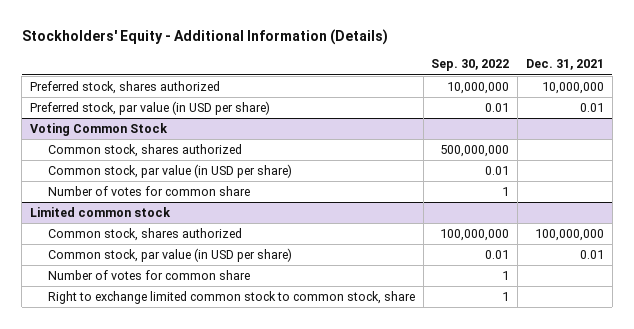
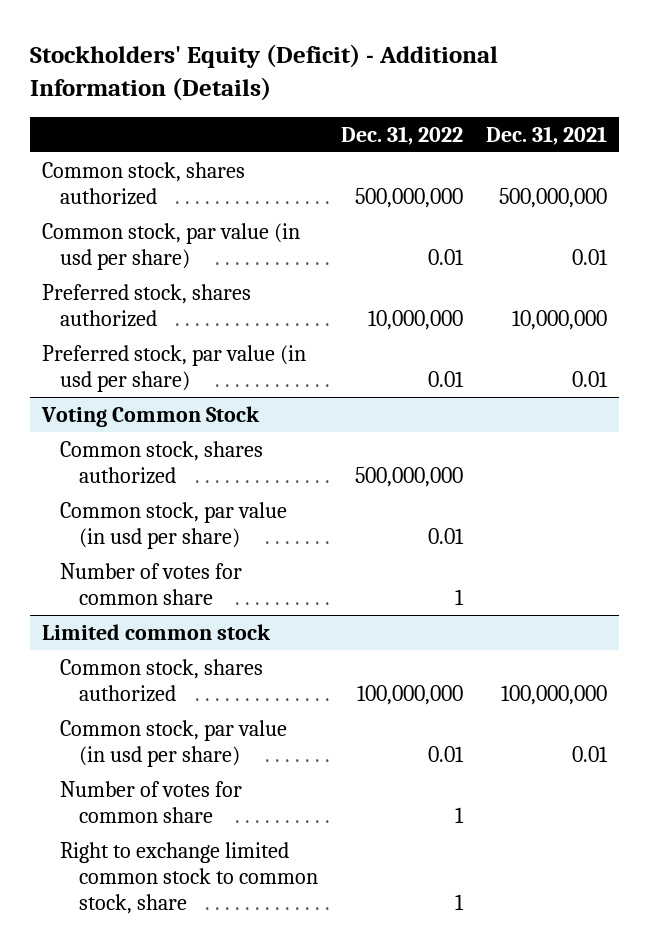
[21,29,388,46] Stockholders' Equity - Additional Information (Details) -> [29,44,498,102] Stockholders' Equity (Deficit) - Additional Information (Details)
[431,59,510,72] Sep. 30, 2022 -> none
none -> [341,125,464,145] Dec. 31, 2022
none -> [41,161,245,205] Common stock, shares authorized
none -> [41,222,300,270] Common stock, par value (in usd per share)
[30,100,271,115] Preferred stock, par value (in USD per share) -> [41,344,306,392] Preferred stock, par value (in usd per share)
[47,163,292,178] Common stock, par value (in USD per share) -> [60,501,288,549] Common stock, par value (in usd per share)
[47,247,292,262] Common stock, par value (in USD per share) -> [60,719,288,767] Common stock, par value (in usd per share)

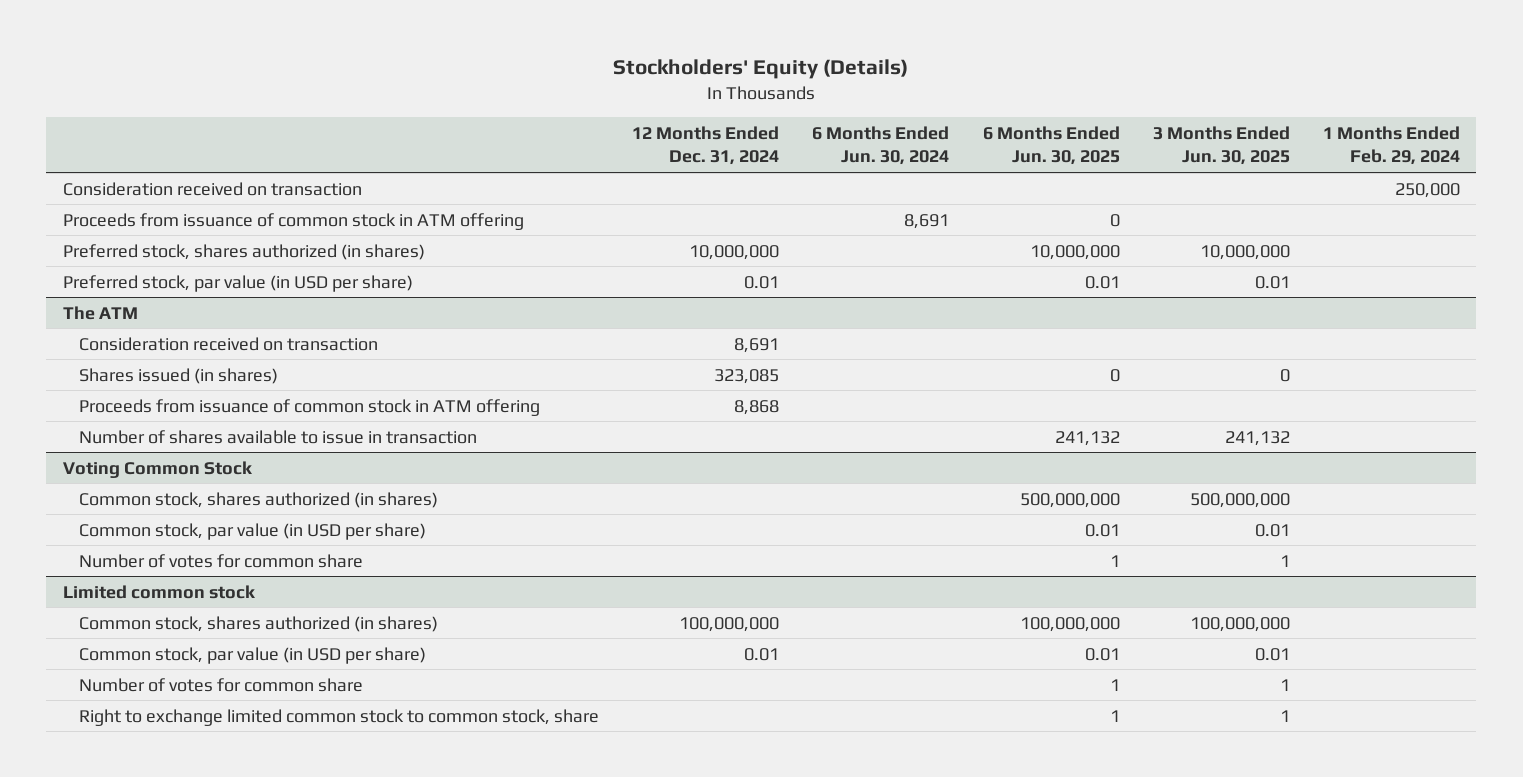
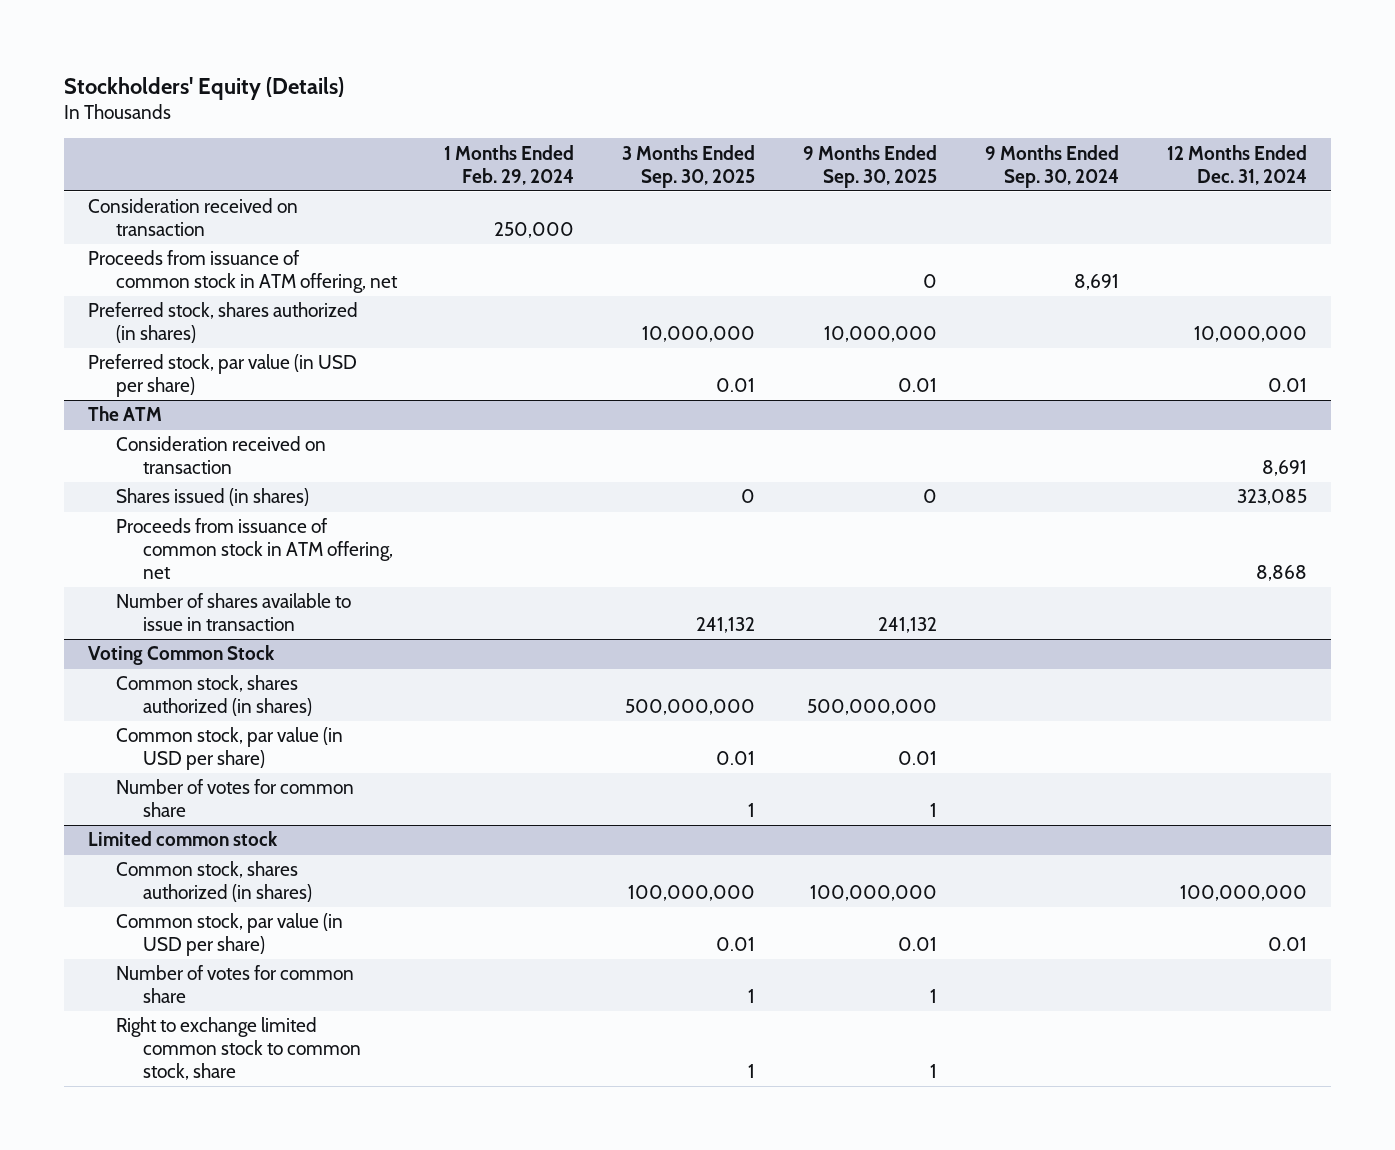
[812,125,950,166] 6 Months Ended Jun. 30, 2024 -> none
[982,125,1120,166] 6 Months Ended Jun. 30, 2025 -> none
[1152,125,1290,166] 3 Months Ended Jun. 30, 2025 -> none
none -> [622,144,756,188] 3 Months Ended Sep. 30, 2025
none -> [803,144,938,188] 9 Months Ended Sep. 30, 2025
none -> [985,144,1120,188] 9 Months Ended Sep. 30, 2024
[62,212,524,230] Proceeds from issuance of common stock in ATM offering -> [88,250,398,294] Proceeds from issuance of common stock in ATM offering, net
[79,398,541,416] Proceeds from issuance of common stock in ATM offering -> [115,518,394,580] Proceeds from issuance of common stock in ATM offering, net

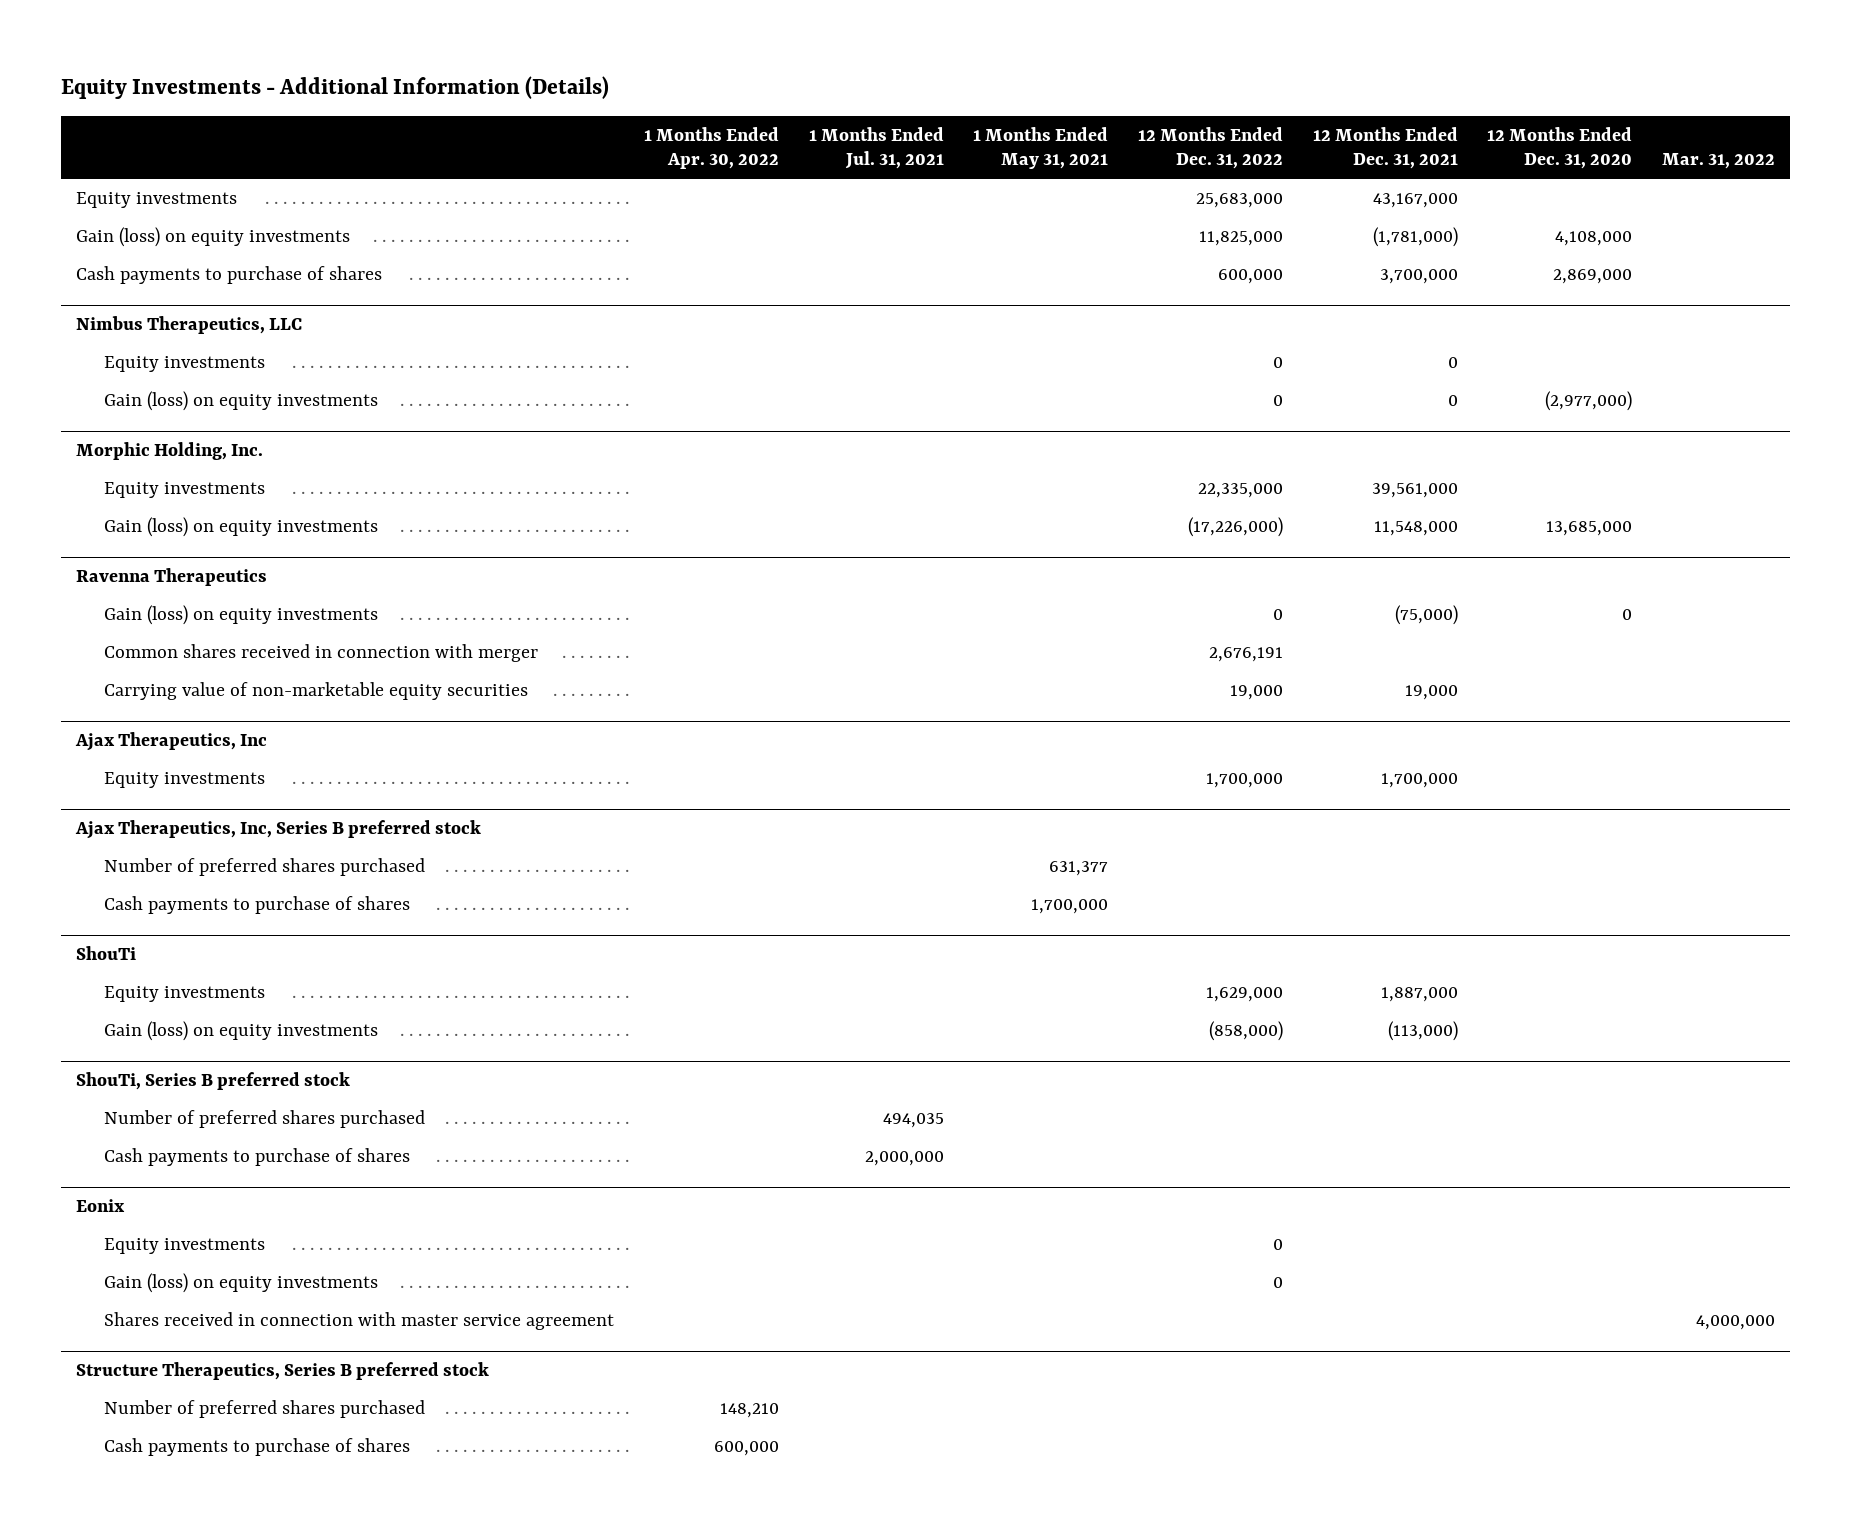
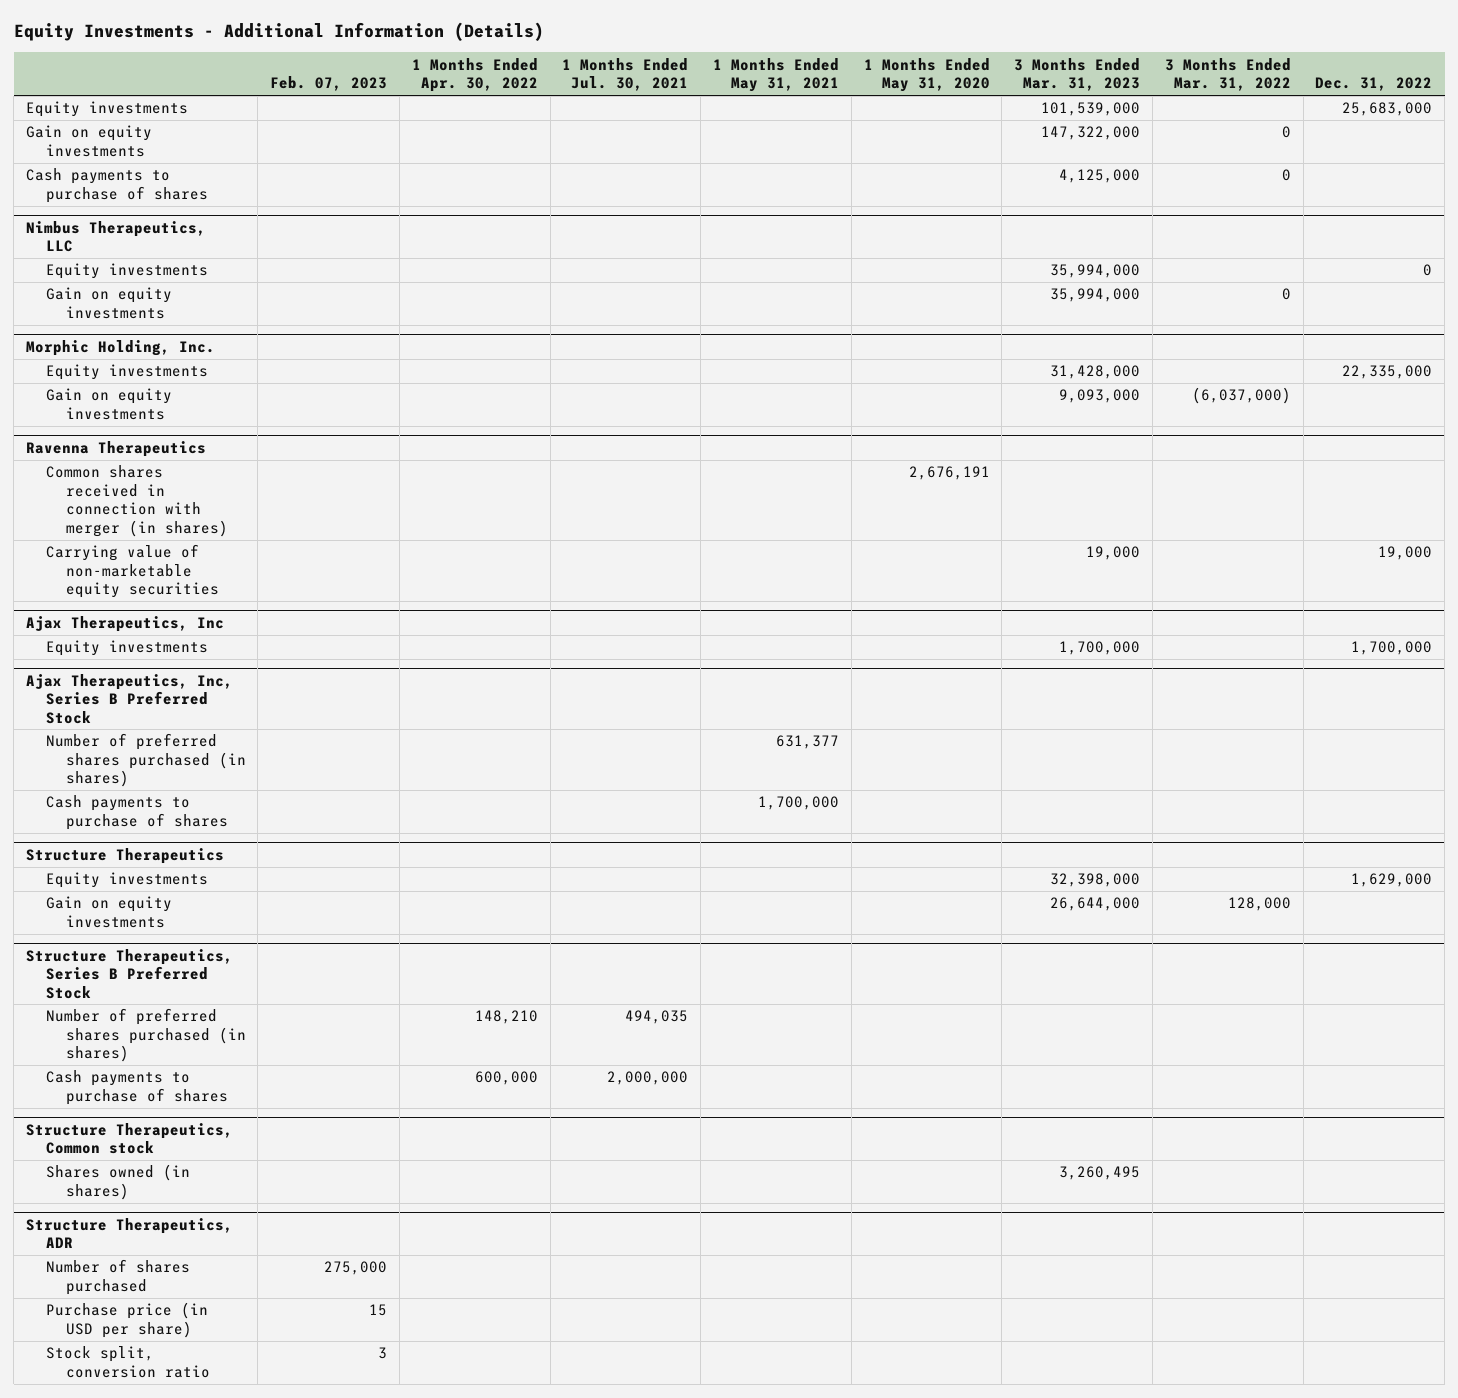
[808,126,944,170] 1 Months Ended Jul. 31, 2021 -> none
[1138,126,1284,170] 12 Months Ended Dec. 31, 2022 -> none
[1312,126,1458,170] 12 Months Ended Dec. 31, 2021 -> none
[1487,126,1633,170] 12 Months Ended Dec. 31, 2020 -> none
[1661,153,1775,170] Mar. 31, 2022 -> none
none -> [270,76,388,92] Feb. 07, 2023
none -> [562,57,689,92] 1 Months Ended Jul. 30, 2021
none -> [863,57,990,93] 1 Months Ended May 31, 2020
none -> [1014,57,1141,92] 3 Months Ended Mar. 31, 2023
none -> [1164,57,1291,92] 3 Months Ended Mar. 31, 2022
none -> [1315,77,1433,92] Dec. 31, 2022
[76,226,351,247] Gain (loss) on equity investments -> [26,125,153,157] Gain on equity investments
[104,390,379,411] Gain (loss) on equity investments -> [45,287,172,319] Gain on equity investments
[104,516,379,537] Gain (loss) on equity investments -> [45,388,172,420] Gain on equity investments
[104,604,379,625] Gain (loss) on equity investments -> none
[104,643,539,662] Common shares received in connection with merger -> [45,465,228,537] Common shares received in connection with merger (in shares)
[75,820,482,840] Ajax Therapeutics, Inc, Series B preferred stock -> [26,673,234,724] Ajax Therapeutics, Inc, Series B Preferred Stock
[104,857,426,876] Number of preferred shares purchased -> [45,733,246,788] Number of preferred shares purchased (in shares)
[76,946,137,961] ShouTi -> none
[104,985,266,1002] Equity investments -> none
[104,1020,379,1041] Gain (loss) on equity investments -> none
[76,1072,351,1091] ShouTi, Series B preferred stock -> none
[104,1109,426,1128] Number of preferred shares purchased -> none
[104,1147,411,1166] Cash payments to purchase of shares -> none
[76,1199,126,1213] Eonix -> none
[104,1237,266,1254] Equity investments -> none
[104,1272,379,1293] Gain (loss) on equity investments -> none
[104,1311,615,1330] Shares received in connection with master service agreement -> none
none -> [26,847,225,864] Structure Therapeutics
none -> [45,872,208,889] Equity investments
none -> [45,896,172,928] Gain on equity investments
[76,1362,490,1381] Structure Therapeutics, Series B preferred stock -> [26,948,234,999] Structure Therapeutics, Series B Preferred Stock
[104,1399,426,1418] Number of preferred shares purchased -> [45,1008,246,1063] Number of preferred shares purchased (in shares)
none -> [26,1122,234,1155] Structure Therapeutics, Common stock
none -> [45,1164,190,1200] Shares owned (in shares)
none -> [26,1217,234,1249] Structure Therapeutics, ADR
none -> [45,1259,190,1295] Number of shares purchased
none -> [45,1302,208,1338] Purchase price (in USD per share)
none -> [45,1346,210,1378] Stock split, conversion ratio

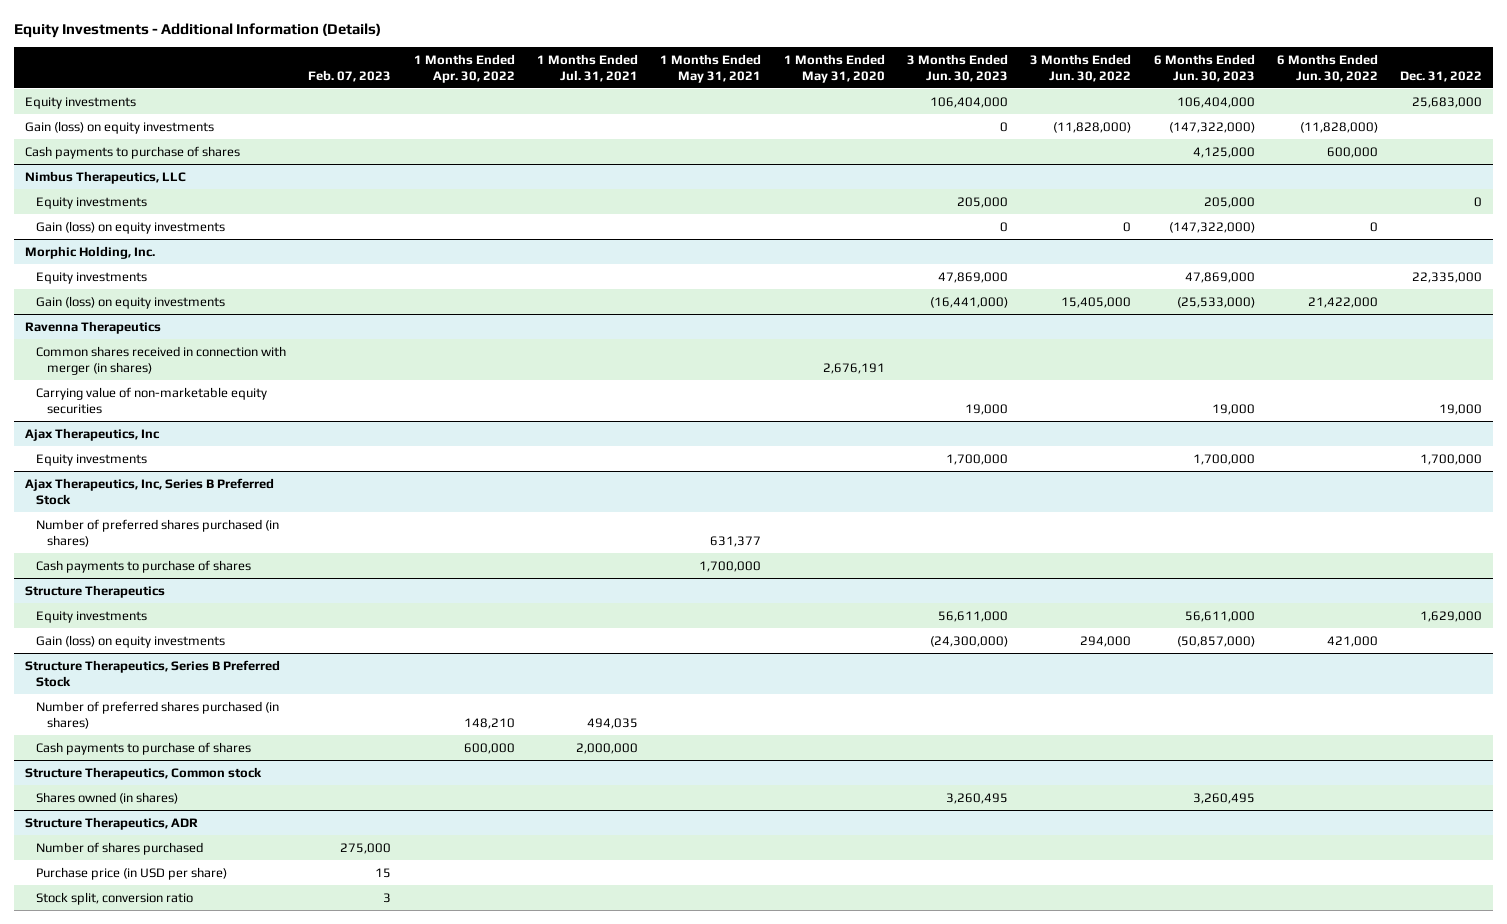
[562,57,689,92] 1 Months Ended Jul. 30, 2021 -> none
[1014,57,1141,92] 3 Months Ended Mar. 31, 2023 -> none
[1164,57,1291,92] 3 Months Ended Mar. 31, 2022 -> none
none -> [536,53,638,82] 1 Months Ended Jul. 31, 2021
none -> [906,53,1008,82] 3 Months Ended Jun. 30, 2023
none -> [1030,53,1132,82] 3 Months Ended Jun. 30, 2022
none -> [1153,53,1255,82] 6 Months Ended Jun. 30, 2023
none -> [1276,53,1378,82] 6 Months Ended Jun. 30, 2022
[26,125,153,157] Gain on equity investments -> [24,120,214,134] Gain (loss) on equity investments
[45,287,172,319] Gain on equity investments -> [35,220,225,234] Gain (loss) on equity investments
[45,388,172,420] Gain on equity investments -> [35,295,225,309] Gain (loss) on equity investments
[45,896,172,928] Gain on equity investments -> [35,634,225,648] Gain (loss) on equity investments

